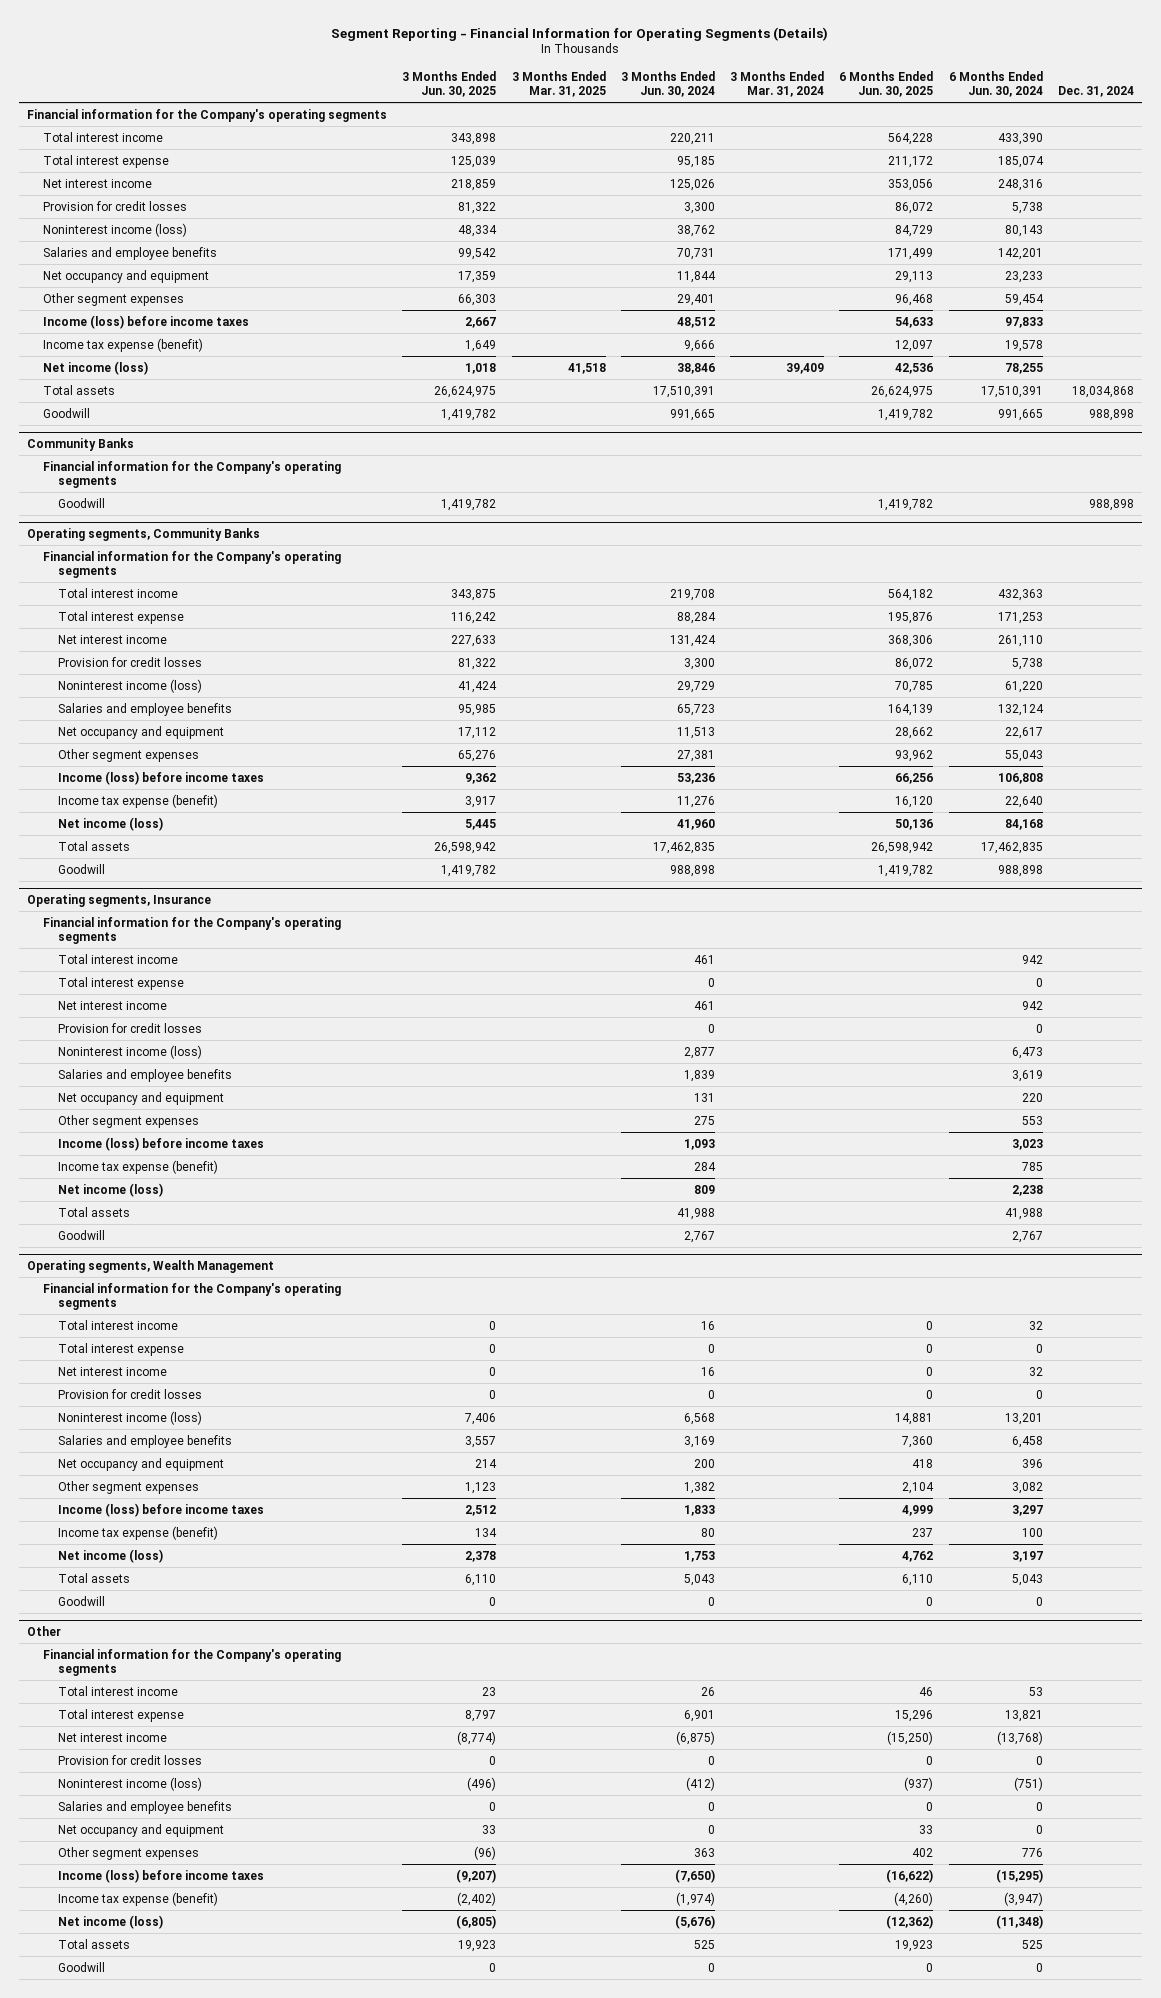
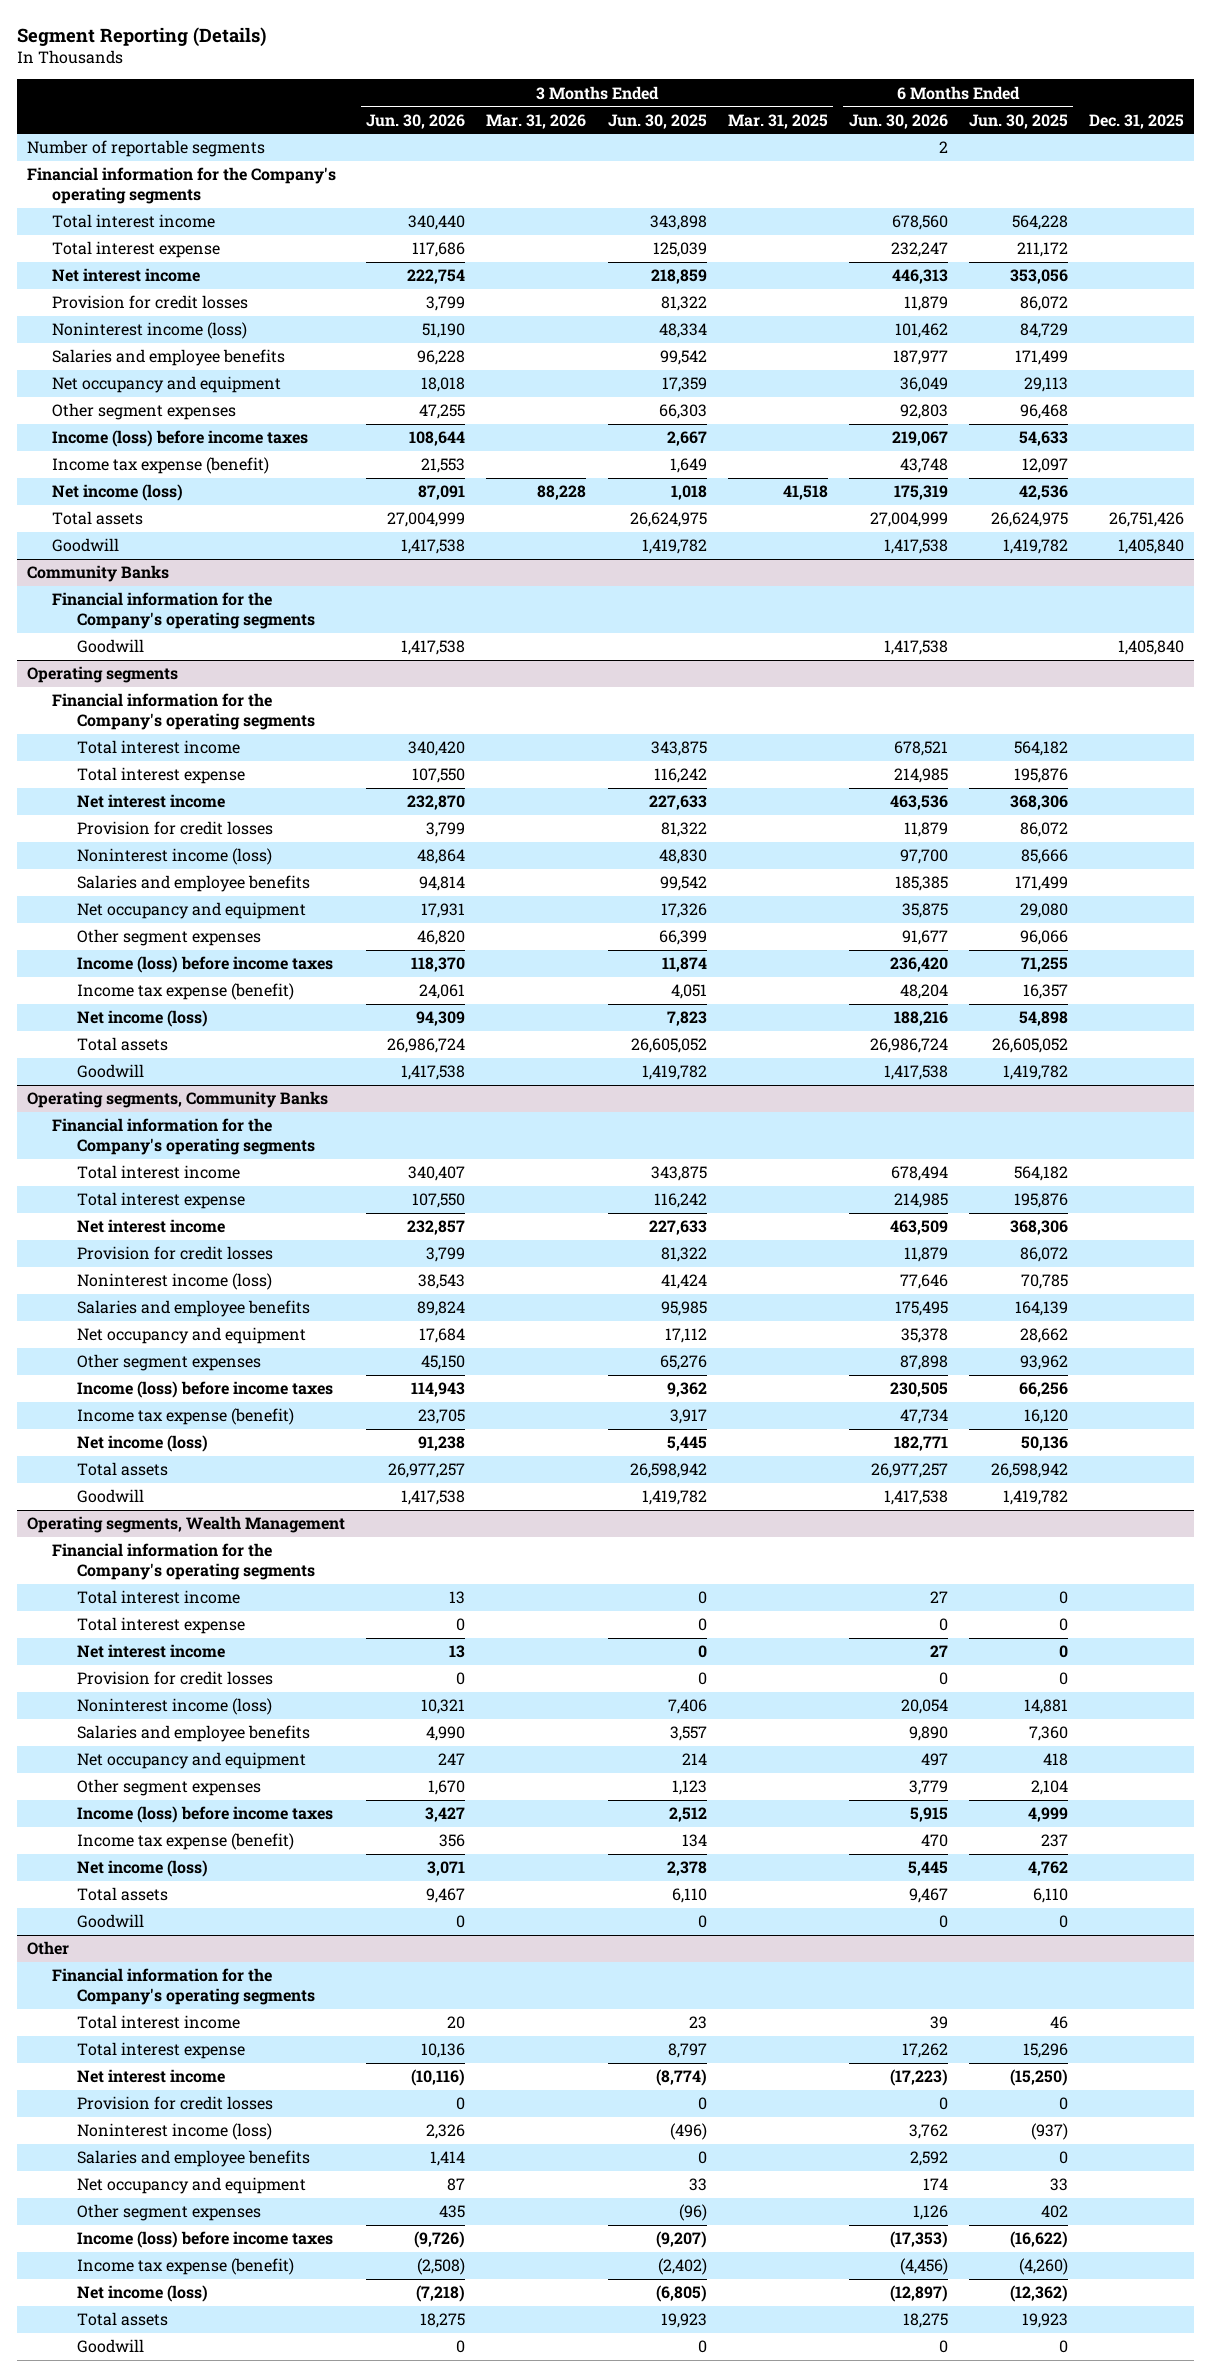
[331,26,829,41] Segment Reporting - Financial Information for Operating Segments (Details) -> [16,26,266,47] Segment Reporting (Details)
[620,70,715,98] 3 Months Ended Jun. 30, 2024 -> none
[730,70,825,98] 3 Months Ended Mar. 31, 2024 -> none
[948,70,1043,98] 6 Months Ended Jun. 30, 2024 -> none
[1058,86,1135,98] Dec. 31, 2024 -> none
none -> [366,113,466,129] Jun. 30, 2026
none -> [486,113,587,129] Mar. 31, 2026
none -> [848,113,948,129] Jun. 30, 2026
none -> [1088,113,1184,129] Dec. 31, 2025
none -> [27,140,266,158] Number of reportable segments
none -> [76,639,144,654] Goodwill
none -> [27,666,179,684] Operating segments
none -> [52,693,315,731] Financial information for the Company's operating segments
none -> [76,740,240,755] Total interest income
none -> [76,767,245,785] Total interest expense
none -> [76,794,225,809] Net interest income
none -> [76,821,273,836] Provision for credit losses
none -> [76,848,272,866] Noninterest income (loss)
none -> [76,875,310,893] Salaries and employee benefits
none -> [76,902,306,920] Net occupancy and equipment
none -> [76,929,261,947] Other segment expenses
none -> [76,956,333,974] Income (loss) before income taxes
none -> [76,983,294,1001] Income tax expense (benefit)
none -> [76,1010,208,1028] Net income (loss)
none -> [76,1037,168,1052] Total assets
[26,893,211,907] Operating segments, Insurance -> none
[42,916,341,945] Financial information for the Company's operating segments -> none
[58,953,179,964] Total interest income -> none
[58,976,185,990] Total interest expense -> none
[58,1000,168,1010] Net interest income -> none
[58,1022,203,1033] Provision for credit losses -> none
[58,1044,203,1059] Noninterest income (loss) -> none
[58,1068,233,1082] Salaries and employee benefits -> none
[58,1091,225,1105] Net occupancy and equipment -> none
[58,1114,200,1128] Other segment expenses -> none
[58,1136,265,1151] Income (loss) before income taxes -> none
[58,1159,219,1174] Income tax expense (benefit) -> none
[58,1182,164,1197] Net income (loss) -> none
[58,1206,131,1217] Total assets -> none
[58,1229,106,1240] Goodwill -> none

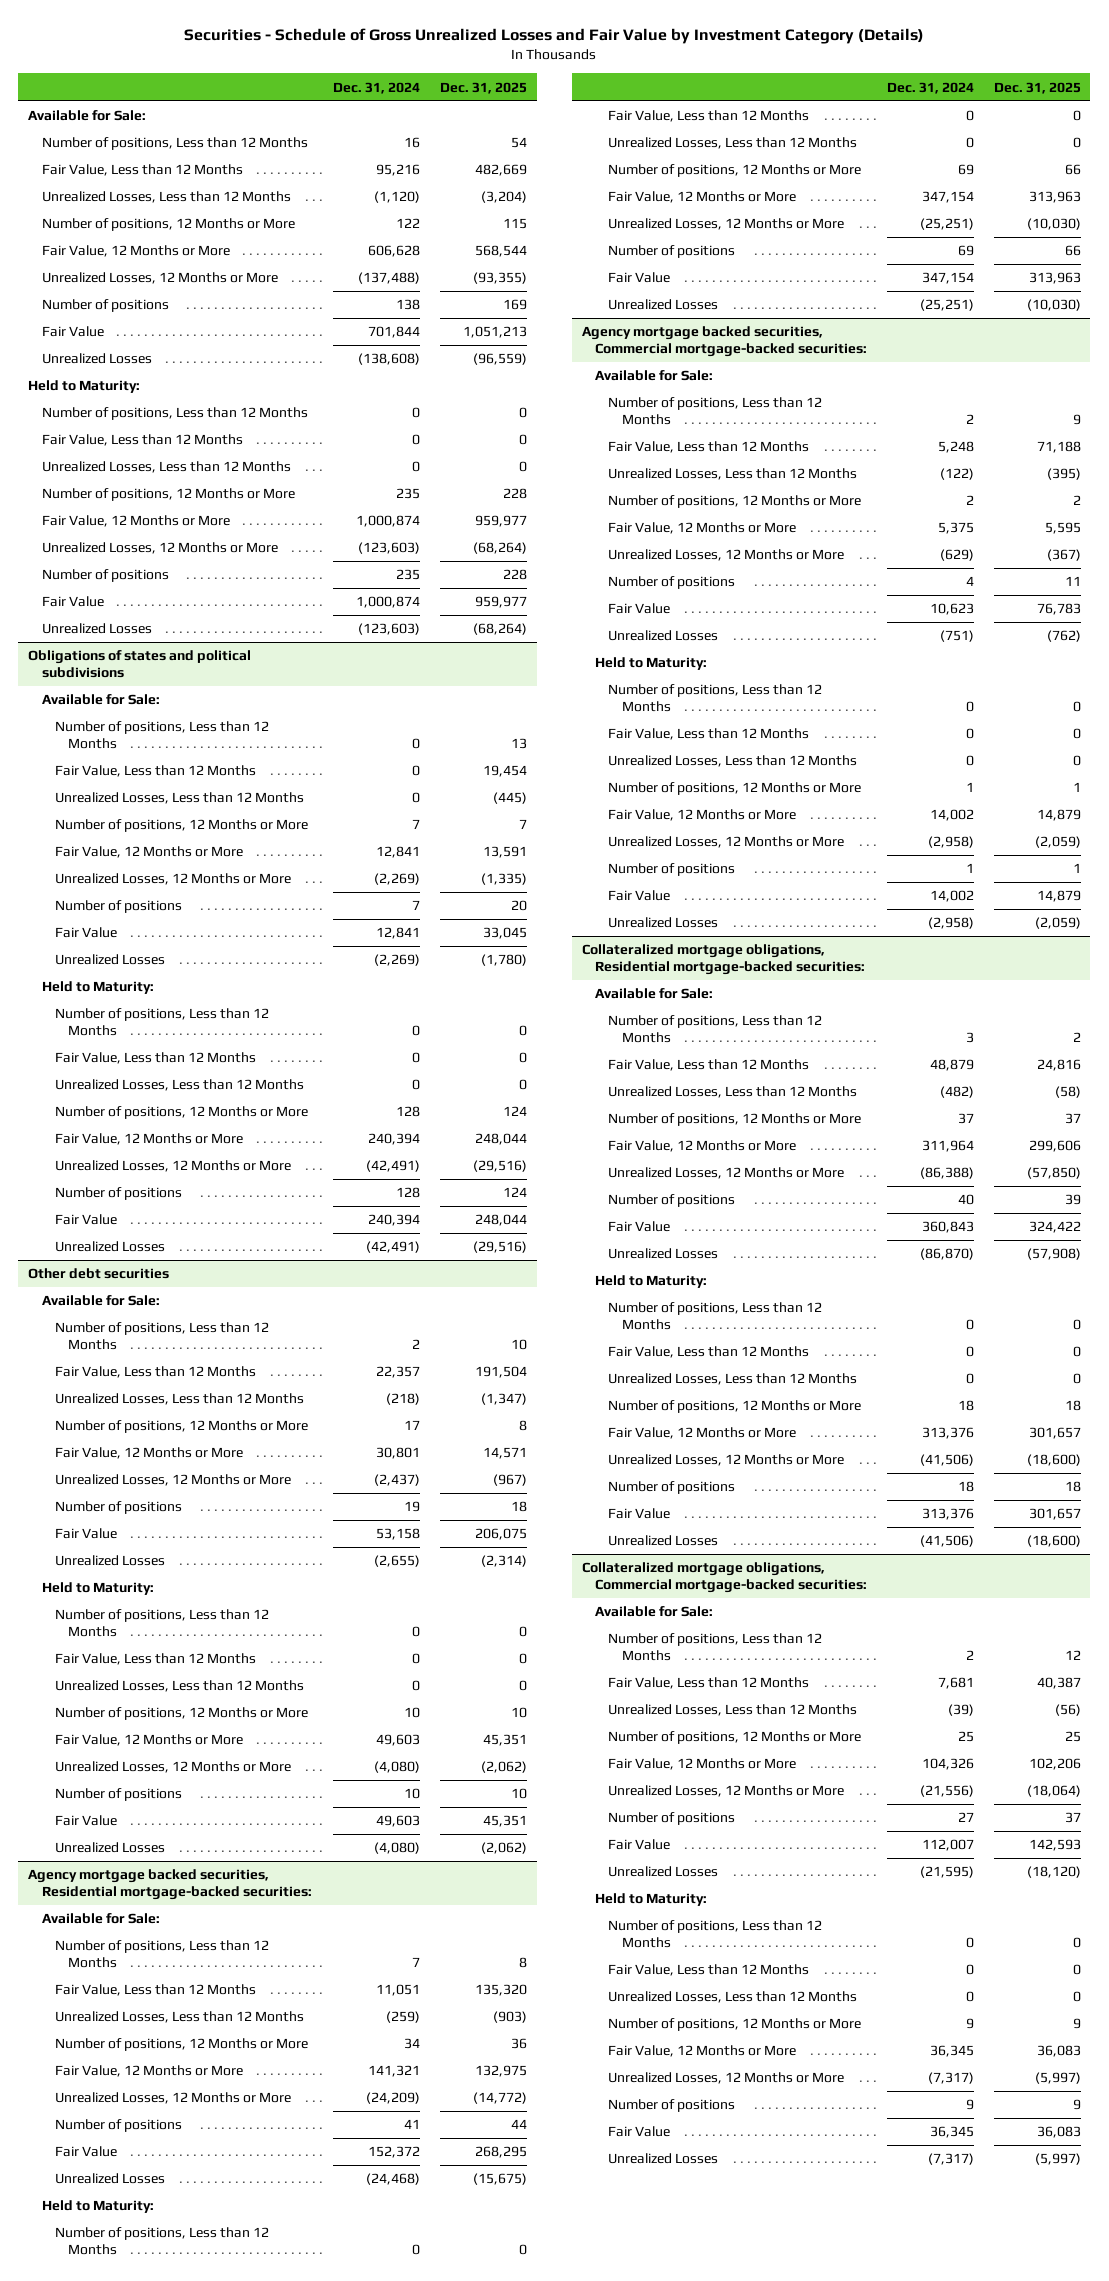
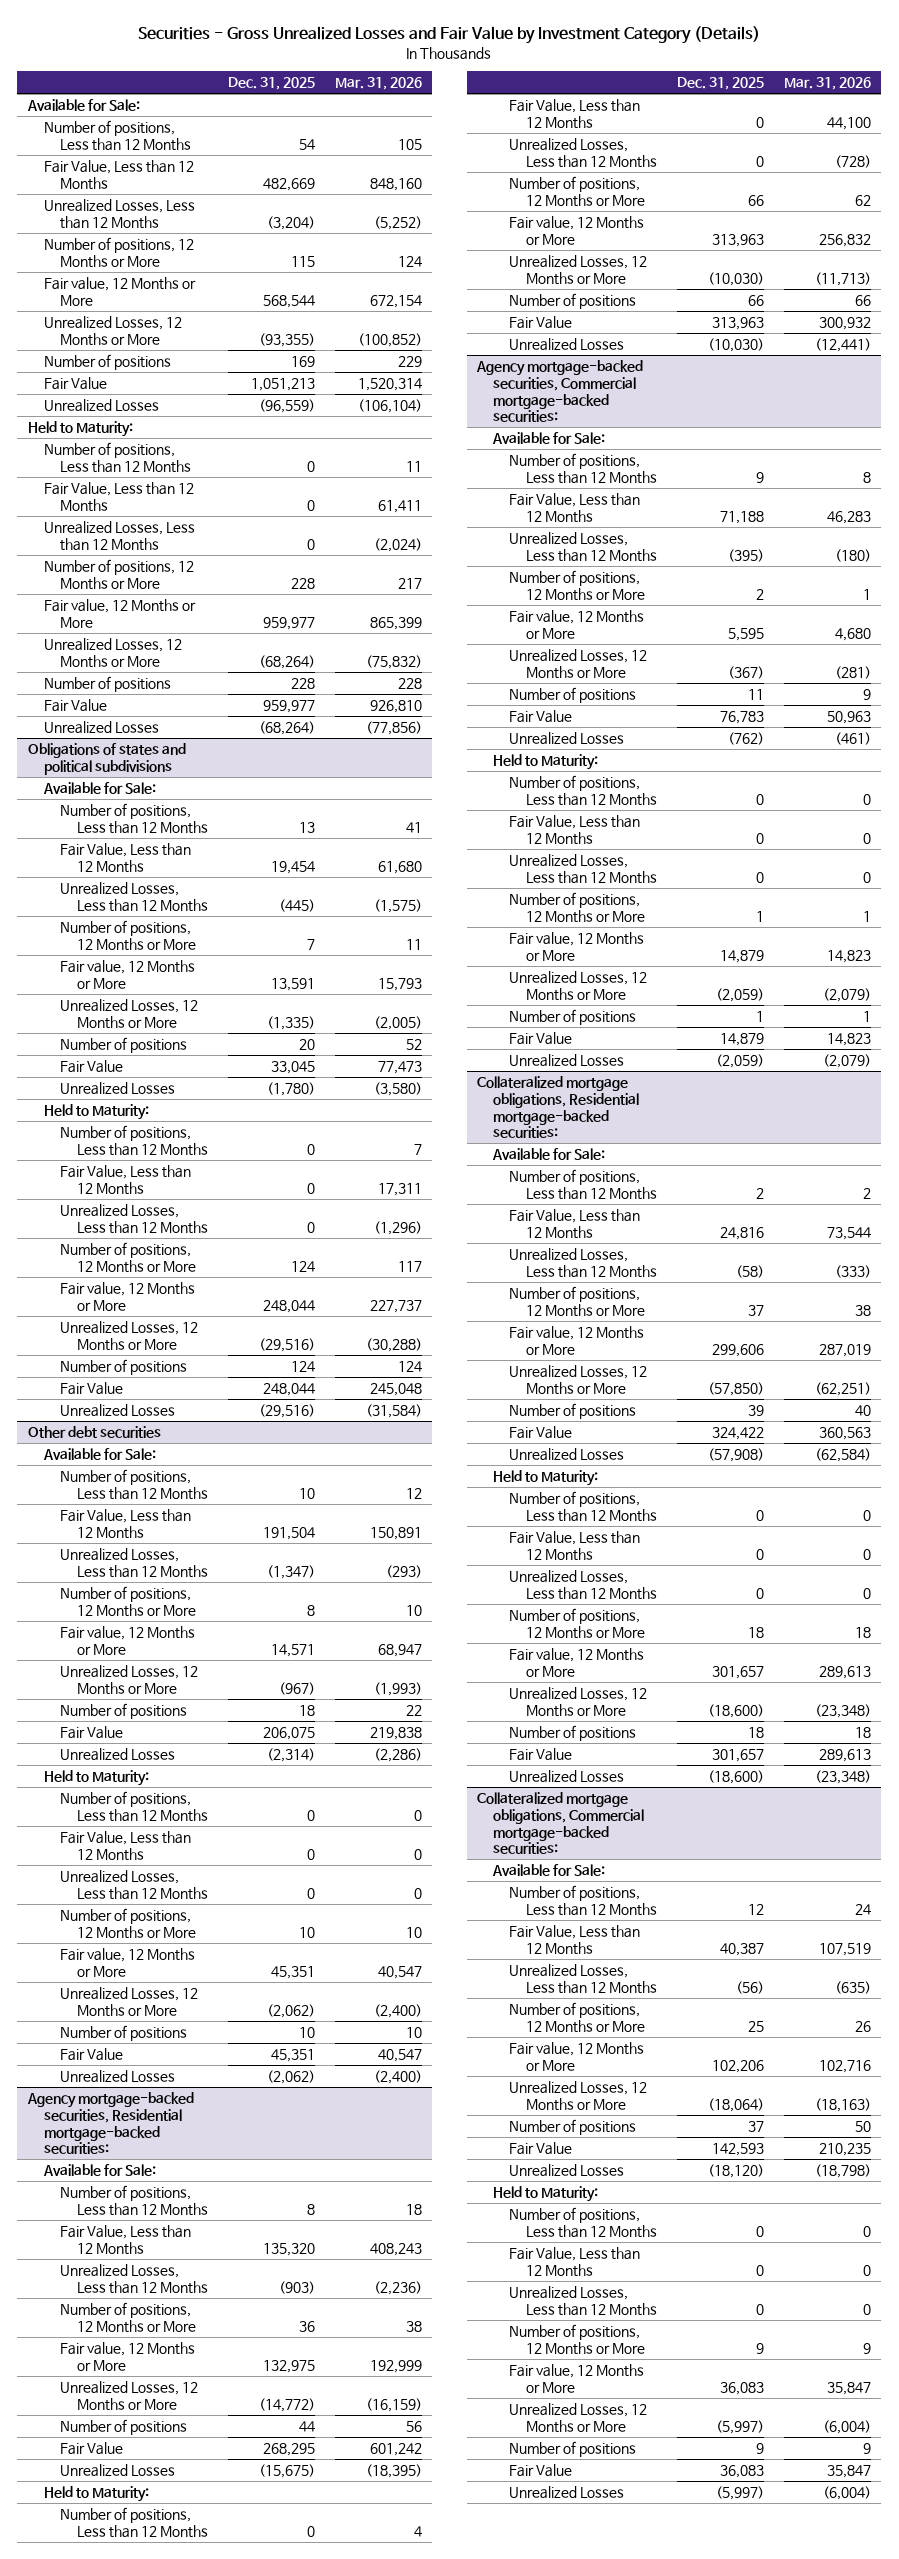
[184,28,925,45] Securities - Schedule of Gross Unrealized Losses and Fair Value by Investment Category (Details) -> [138,25,761,44] Securities - Gross Unrealized Losses and Fair Value by Investment Category (Details)
[333,81,421,94] Dec. 31, 2024 -> none
none -> [334,77,422,91] Mar. 31, 2026
[41,245,230,258] Fair Value, 12 Months or More -> [43,276,196,306] Fair value, 12 Months or More
[41,515,230,528] Fair Value, 12 Months or More -> [43,598,196,628] Fair value, 12 Months or More
[54,846,243,859] Fair Value, 12 Months or More -> [60,959,196,989] Fair value, 12 Months or More
[54,1133,243,1146] Fair Value, 12 Months or More -> [60,1281,196,1311] Fair value, 12 Months or More
[54,1447,243,1460] Fair Value, 12 Months or More -> [60,1625,196,1655] Fair value, 12 Months or More
[54,1734,243,1747] Fair Value, 12 Months or More -> [60,1947,196,1977] Fair value, 12 Months or More
[28,1869,312,1901] Agency mortgage backed securities, Residential mortgage-backed securities: -> [26,2091,194,2155] Agency mortgage-backed securities, Residential mortgage-backed securities:
[54,2065,243,2078] Fair Value, 12 Months or More -> [60,2341,196,2371] Fair value, 12 Months or More
[608,191,797,204] Fair Value, 12 Months or More -> [509,215,645,245] Fair value, 12 Months or More
[581,326,868,358] Agency mortgage backed securities, Commercial mortgage-backed securities: -> [475,359,643,423] Agency mortgage-backed securities, Commercial mortgage-backed securities:
[608,522,797,535] Fair Value, 12 Months or More -> [509,609,645,639] Fair value, 12 Months or More
[608,809,797,822] Fair Value, 12 Months or More -> [509,931,645,961] Fair value, 12 Months or More
[608,1140,797,1153] Fair Value, 12 Months or More -> [509,1325,645,1355] Fair value, 12 Months or More
[608,1427,797,1440] Fair Value, 12 Months or More -> [509,1647,645,1677] Fair value, 12 Months or More
[608,1758,797,1771] Fair Value, 12 Months or More -> [509,2041,645,2071] Fair value, 12 Months or More
[608,2045,797,2058] Fair Value, 12 Months or More -> [509,2363,645,2393] Fair value, 12 Months or More

